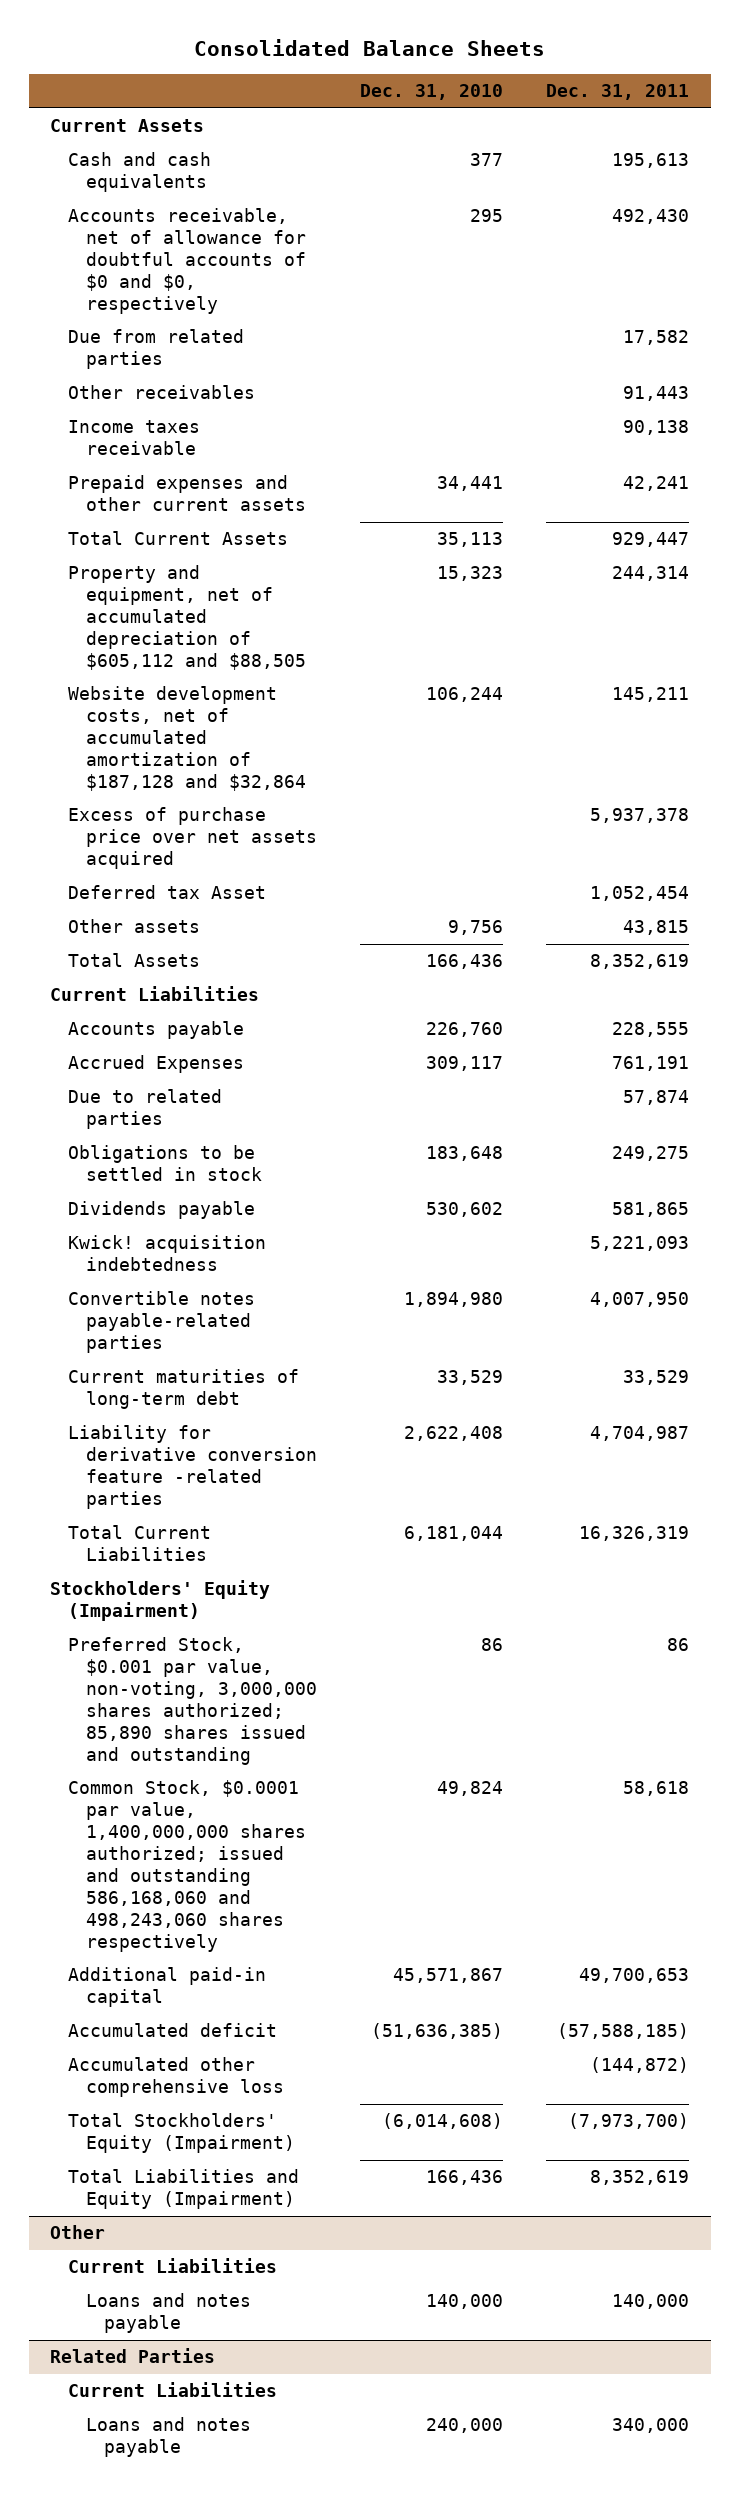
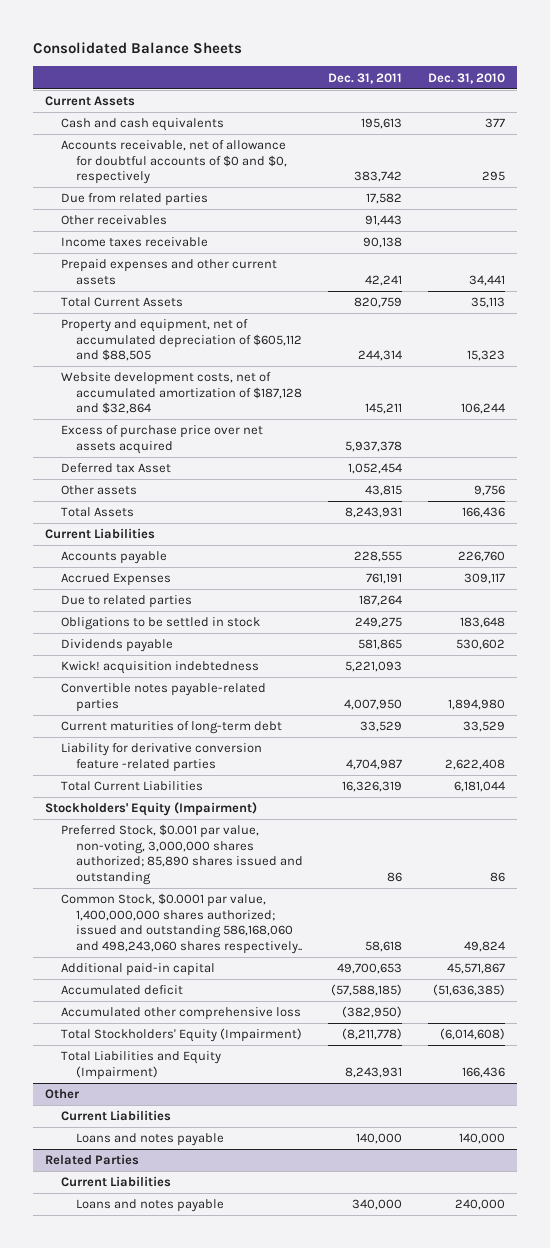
[612,209,690,225] 492,430 -> [354,171,403,183] 383,742
[612,532,690,548] 929,447 -> [354,297,403,309] 820,759
[590,954,690,970] 8,352,619 -> [345,507,403,519] 8,243,931
[623,1090,690,1106] 57,874 -> [359,595,403,607] 187,264
[68,1780,307,1952] Common Stock, $0.0001 par value, 1,400,000,000 shares authorized; issued and outstanding 586,168,060 and 498,243,060 shares respectively -> [60,893,302,954] Common Stock, $0.0001 par value, 1,400,000,000 shares authorized; issued and outstanding 586,168,060 and 498,243,060 shares respectively..
[590,2057,690,2074] (144,872) -> [342,1006,403,1019] (382,950)
[568,2113,690,2130] (7,973,700) -> [342,1028,403,1041] (8,211,778)
[590,2170,690,2186] 8,352,619 -> [345,1066,403,1078] 8,243,931

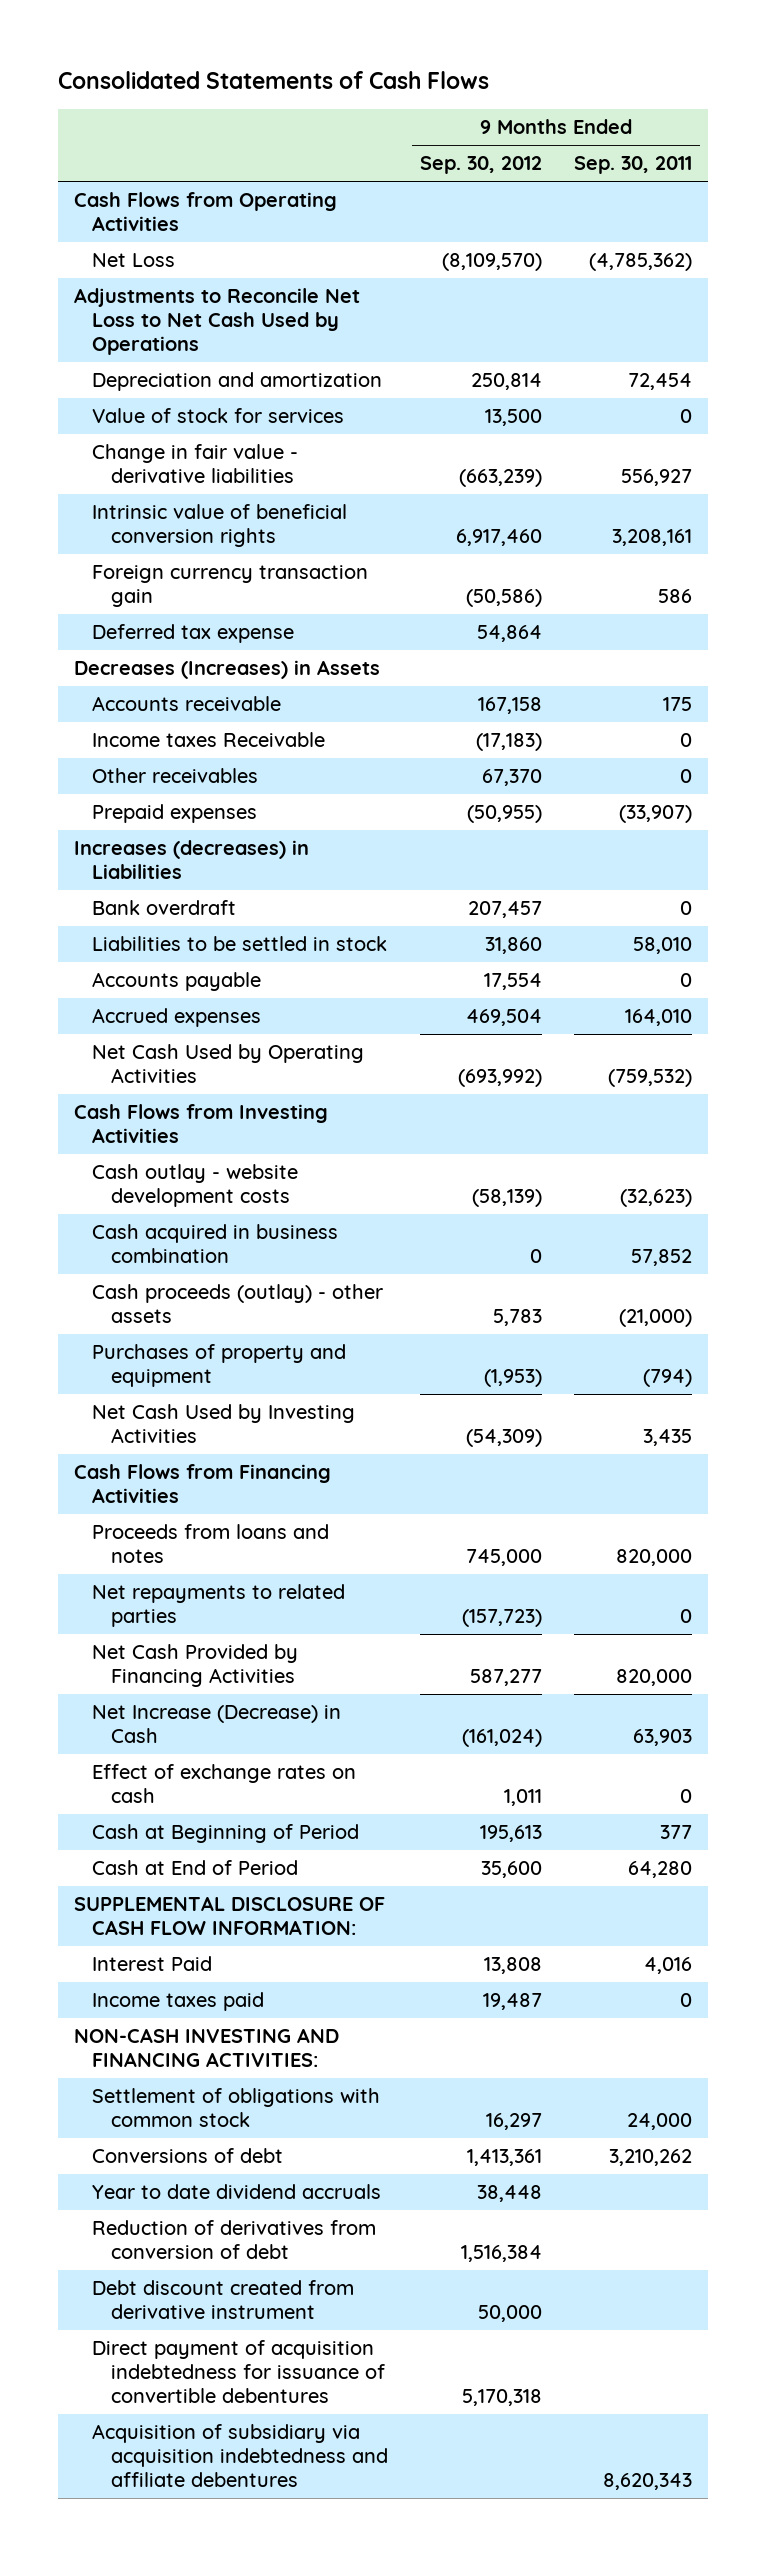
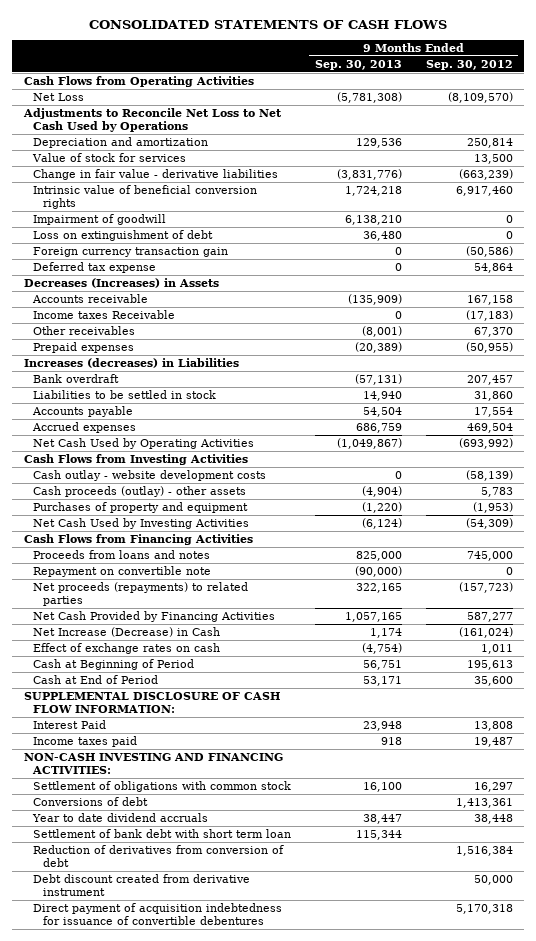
[57,70,489,89] Consolidated Statements of Cash Flows -> [89,19,448,29] CONSOLIDATED STATEMENTS OF CASH FLOWS
[573,156,692,175] Sep. 30, 2011 -> none
none -> [315,59,403,70] Sep. 30, 2013
none -> [33,213,167,225] Impairment of goodwill
none -> [33,229,214,241] Loss on extinguishment of debt
[92,1224,339,1264] Cash acquired in business combination -> none
none -> [33,565,212,577] Repayment on convertible note
[92,1584,346,1628] Net repayments to related parties -> [33,581,249,606] Net proceeds (repayments) to related parties
none -> [33,828,292,838] Settlement of bank debt with short term loan
[92,2424,389,2488] Acquisition of subsidiary via acquisition indebtedness and affiliate debentures -> none

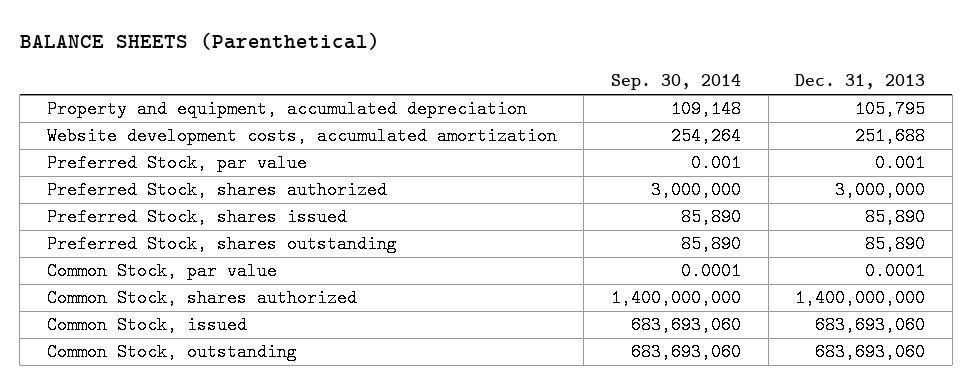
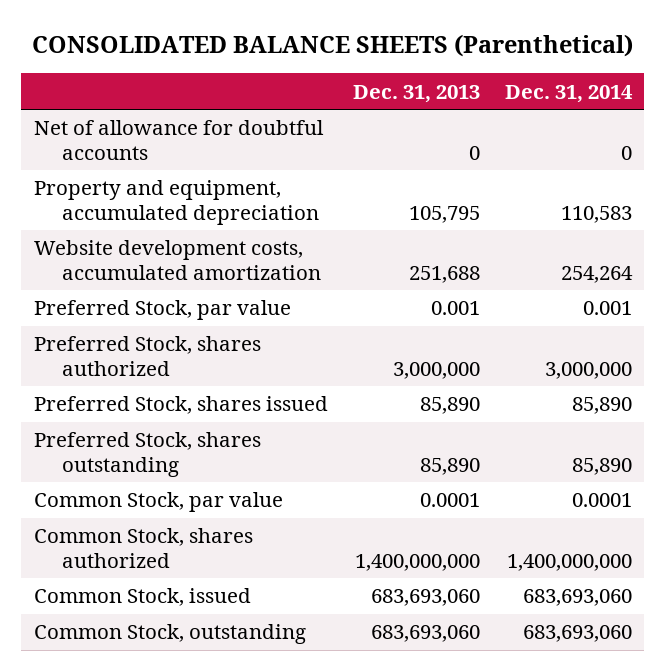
[19,32,380,51] BALANCE SHEETS (Parenthetical) -> [31,33,633,57] CONSOLIDATED BALANCE SHEETS (Parenthetical)
[611,74,742,91] Sep. 30, 2014 -> none
none -> [504,84,633,103] Dec. 31, 2014
none -> [33,120,324,160] Net of allowance for doubtful accounts

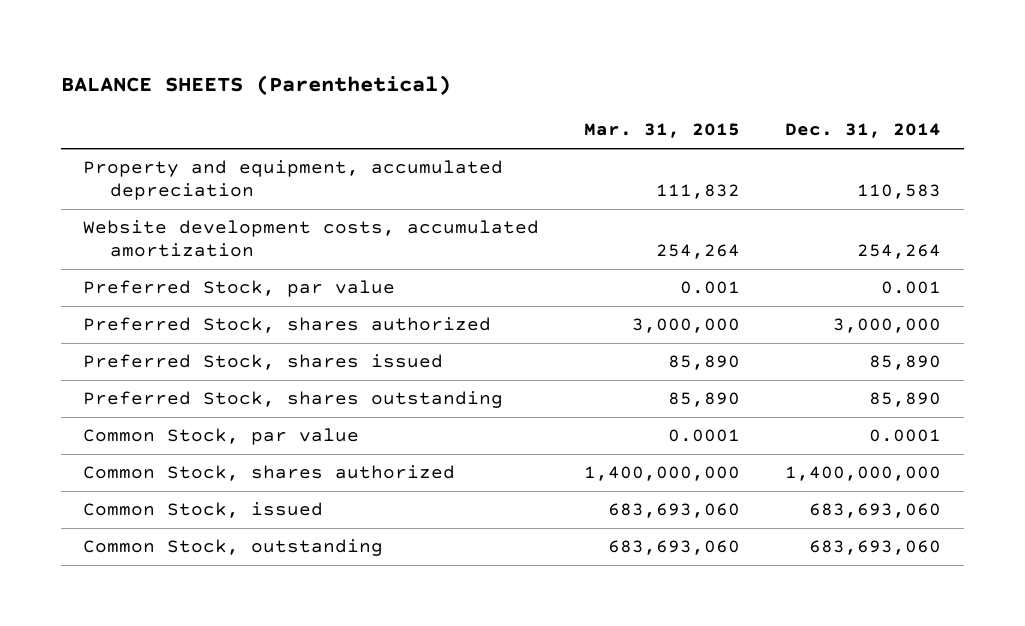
[31,33,633,57] CONSOLIDATED BALANCE SHEETS (Parenthetical) -> [60,75,451,96] BALANCE SHEETS (Parenthetical)
[352,84,480,103] Dec. 31, 2013 -> none
none -> [584,123,741,139] Mar. 31, 2015
[33,120,324,160] Net of allowance for doubtful accounts -> none

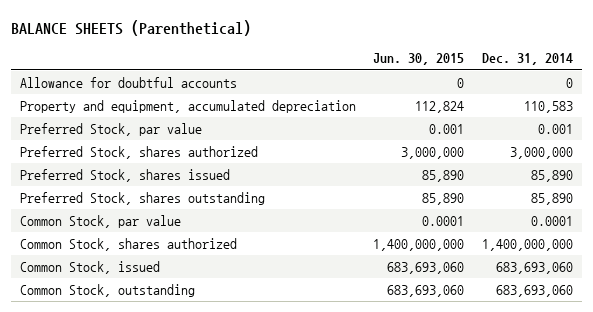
[584,123,741,139] Mar. 31, 2015 -> none
none -> [373,53,465,66] Jun. 30, 2015
none -> [20,76,238,88] Allowance for doubtful accounts
[83,220,540,258] Website development costs, accumulated amortization -> none

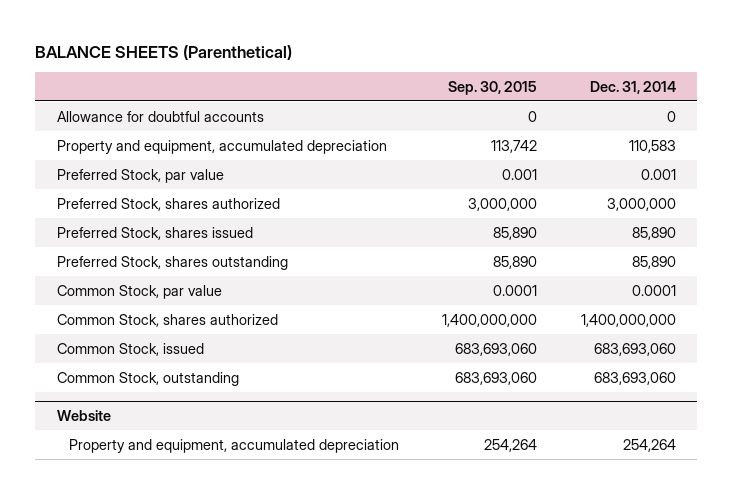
[373,53,465,66] Jun. 30, 2015 -> none
none -> [448,80,538,95] Sep. 30, 2015
none -> [56,409,111,421] Website
none -> [69,438,400,453] Property and equipment, accumulated depreciation

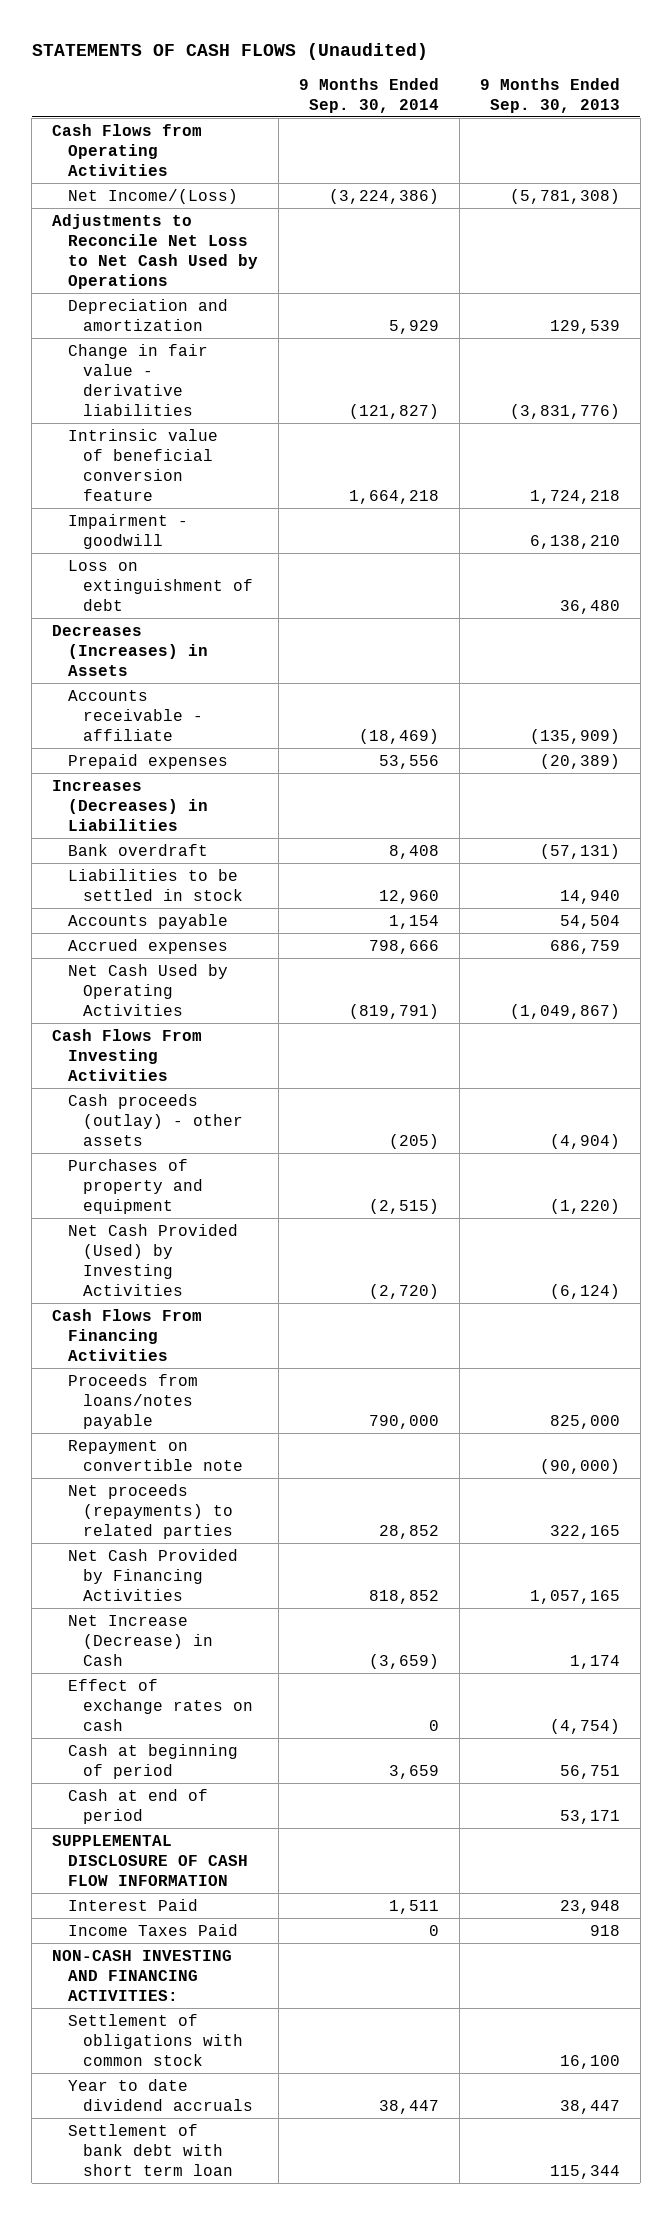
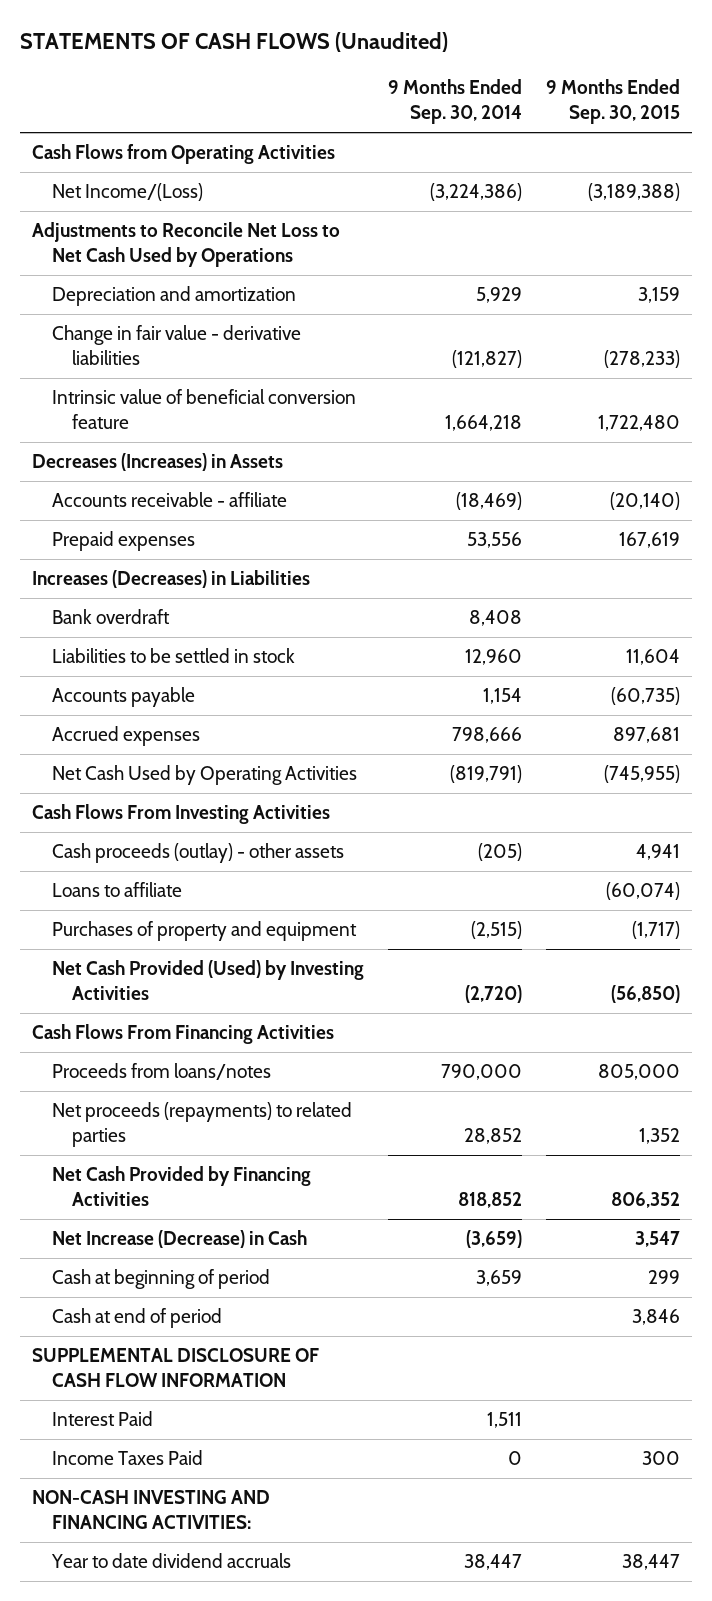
[479,77,620,113] 9 Months Ended Sep. 30, 2013 -> none
none -> [546,79,681,125] 9 Months Ended Sep. 30, 2015
[67,513,188,549] Impairment - goodwill -> none
[67,559,253,611] Loss on extinguishment of debt -> none
none -> [51,882,182,898] Loans to affiliate
[67,1439,243,1471] Repayment on convertible note -> none
[67,1373,198,1429] Proceeds from loans/notes payable -> [51,1063,271,1081] Proceeds from loans/notes
[67,1678,253,1731] Effect of exchange rates on cash -> none
[67,2013,243,2066] Settlement of obligations with common stock -> none
[67,2123,233,2176] Settlement of bank debt with short term loan -> none

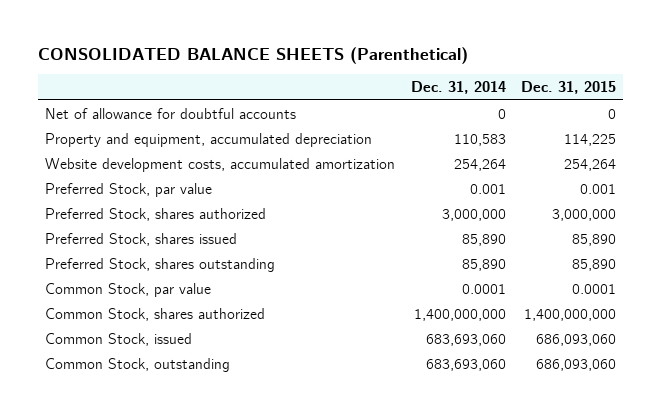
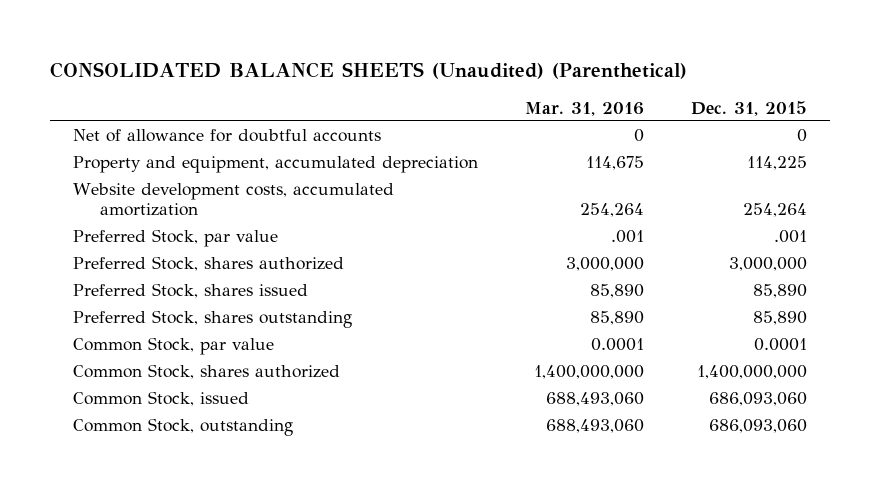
[37,46,468,64] CONSOLIDATED BALANCE SHEETS (Parenthetical) -> [50,62,688,80] CONSOLIDATED BALANCE SHEETS (Unaudited) (Parenthetical)
[410,80,506,94] Dec. 31, 2014 -> none
none -> [524,101,644,116] Mar. 31, 2016
[579,183,616,194] 0.001 -> [773,230,807,244] .001

